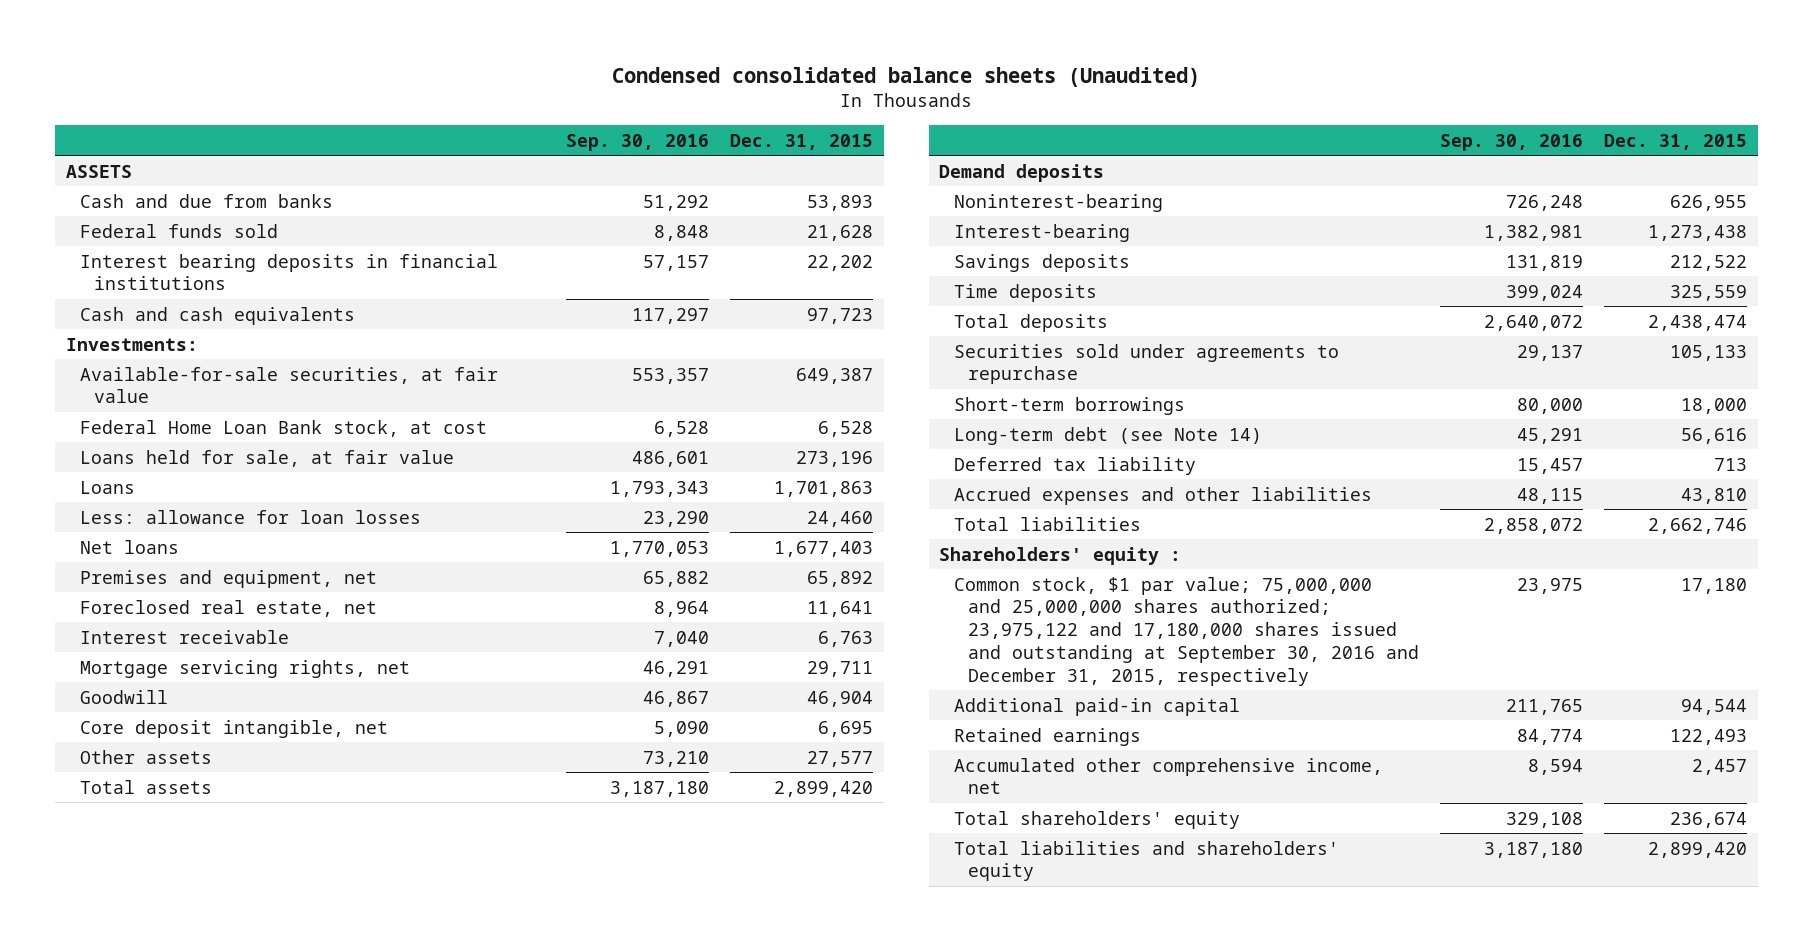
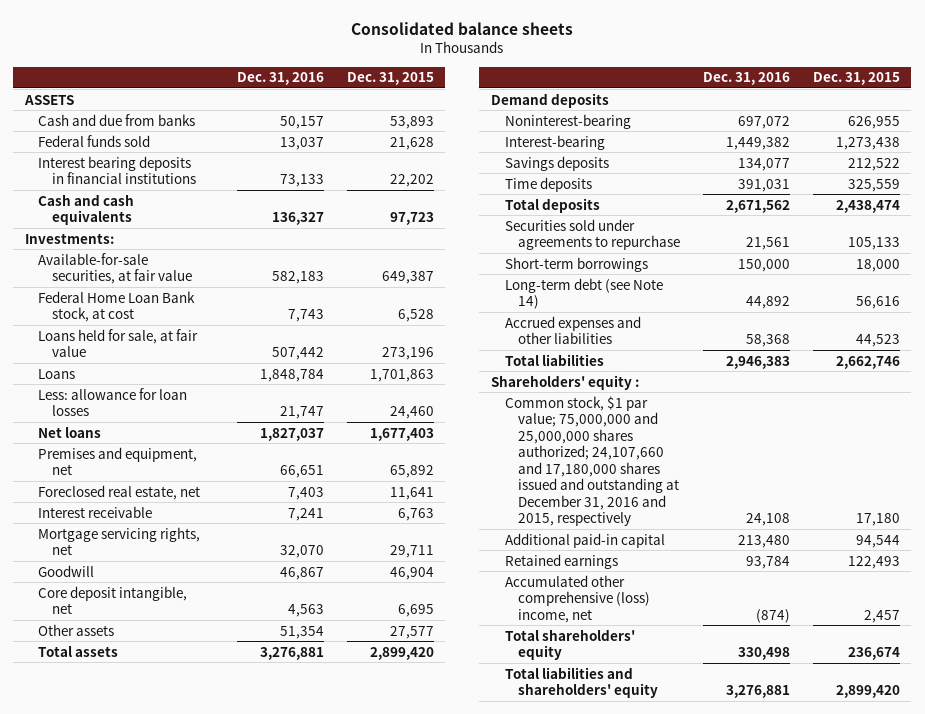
[612,67,1201,88] Condensed consolidated balance sheets (Unaudited) -> [351,21,574,35] Consolidated balance sheets
[566,133,710,151] Sep. 30, 2016 -> none
none -> [236,72,324,86] Dec. 31, 2016
[953,456,1196,475] Deferred tax liability -> none
[1681,487,1748,504] 43,810 -> [856,334,901,348] 44,523
[953,576,1419,686] Common stock, $1 par value; 75,000,000 and 25,000,000 shares authorized; 23,975,122 and 17,180,000 shares issued and outstanding at September 30, 2016 and December 31, 2015, respectively -> [504,395,680,527] Common stock, $1 par value; 75,000,000 and 25,000,000 shares authorized; 24,107,660 and 17,180,000 shares issued and outstanding at December 31, 2016 and 2015, respectively
[953,757,1383,795] Accumulated other comprehensive income, net -> [504,574,651,623] Accumulated other comprehensive (loss) income, net

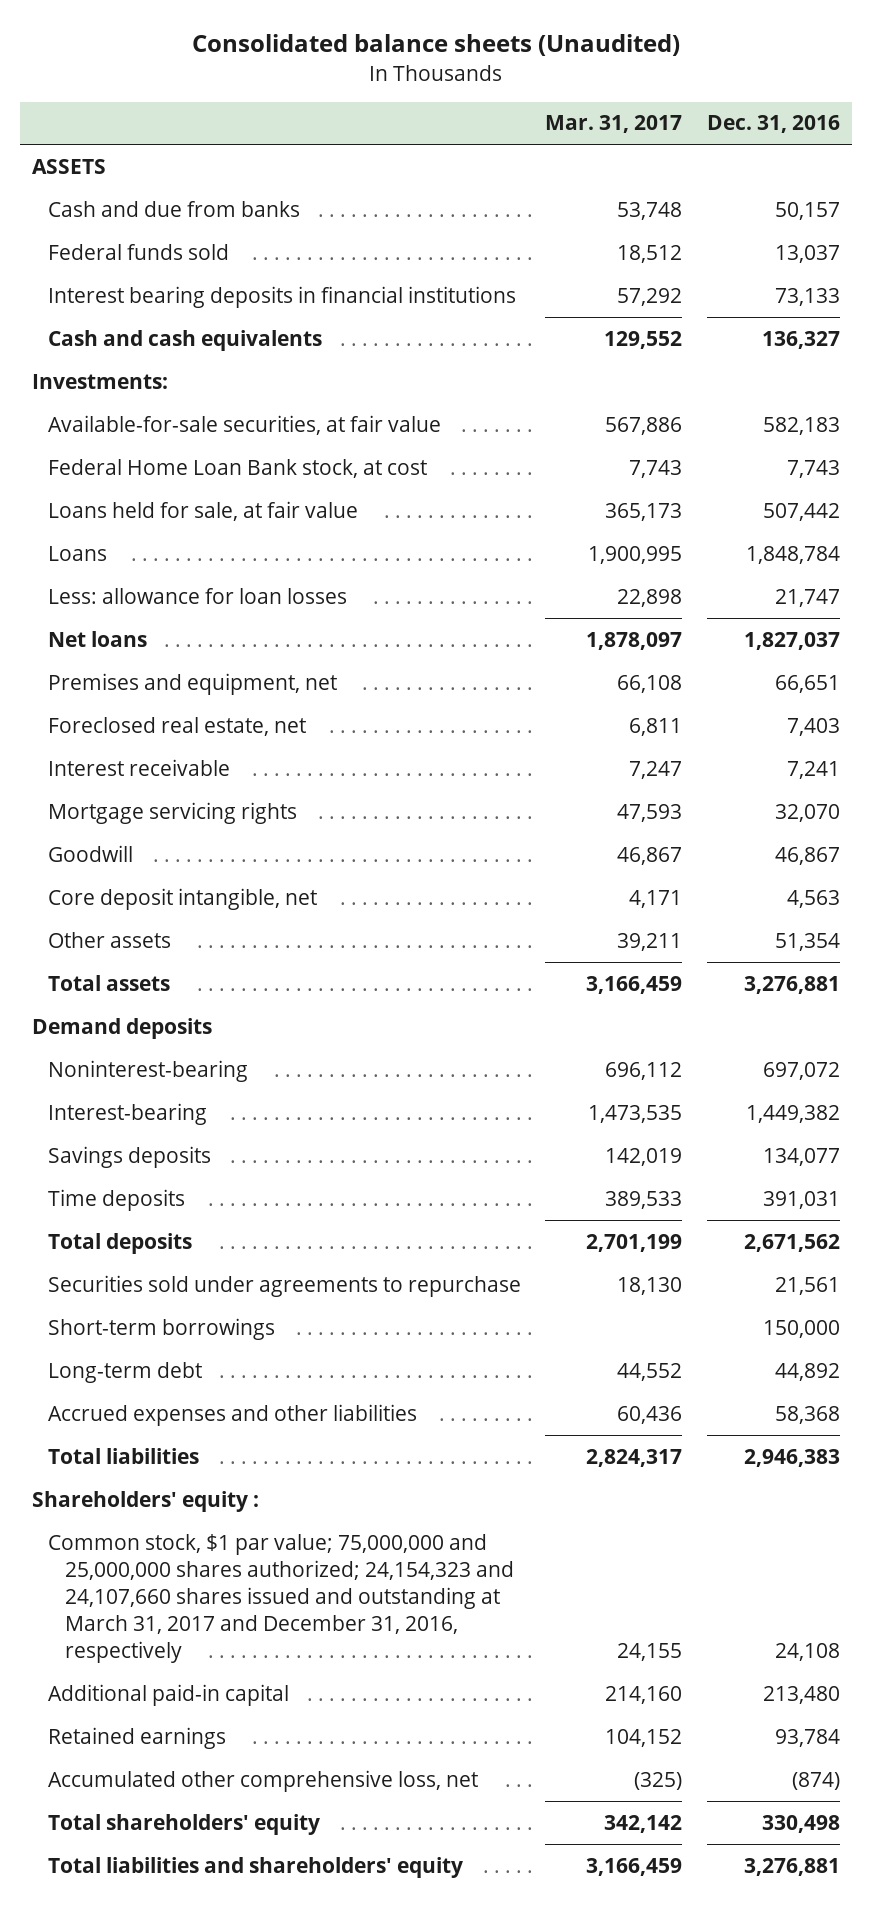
[351,21,574,35] Consolidated balance sheets -> [191,34,680,57] Consolidated balance sheets (Unaudited)
[346,72,434,86] Dec. 31, 2015 -> none
none -> [545,115,683,134] Mar. 31, 2017
[38,526,201,556] Mortgage servicing rights, net -> [48,801,298,824] Mortgage servicing rights
[504,277,663,310] Long-term debt (see Note 14) -> [48,1361,203,1383] Long-term debt
[504,395,680,527] Common stock, $1 par value; 75,000,000 and 25,000,000 shares authorized; 24,107,660 and 17,180,000 shares issued and outstanding at December 31, 2016 and 2015, respectively -> [48,1533,514,1663] Common stock, $1 par value; 75,000,000 and 25,000,000 shares authorized; 24,154,323 and 24,107,660 shares issued and outstanding at March 31, 2017 and December 31, 2016, respectively
[504,574,651,623] Accumulated other comprehensive (loss) income, net -> [48,1769,479,1792] Accumulated other comprehensive loss, net

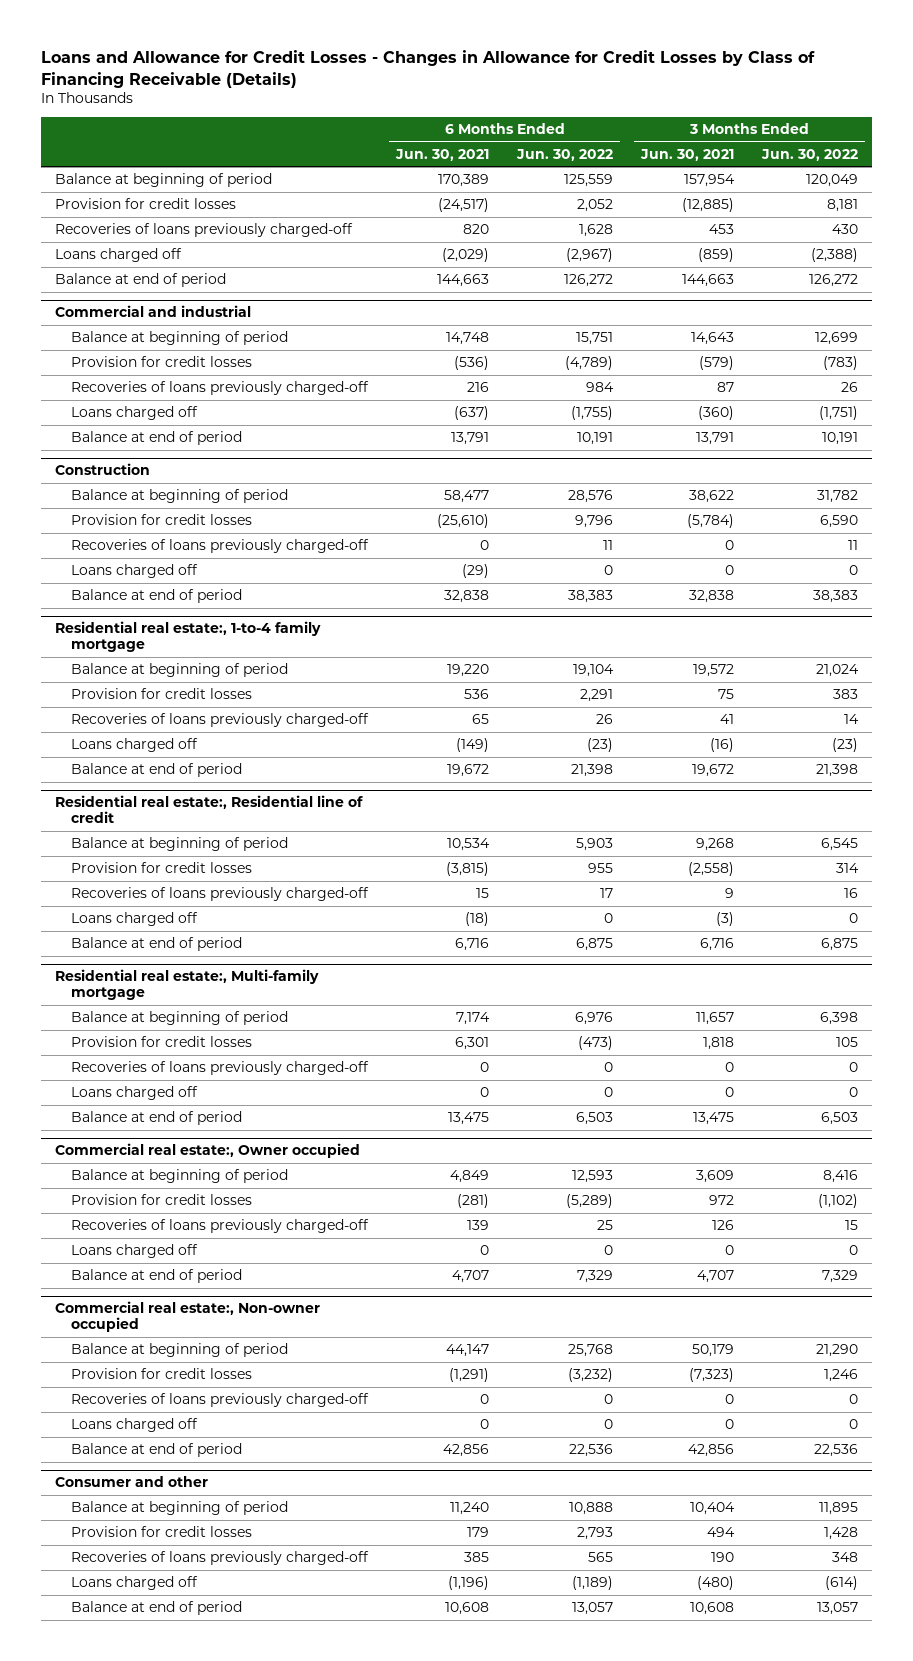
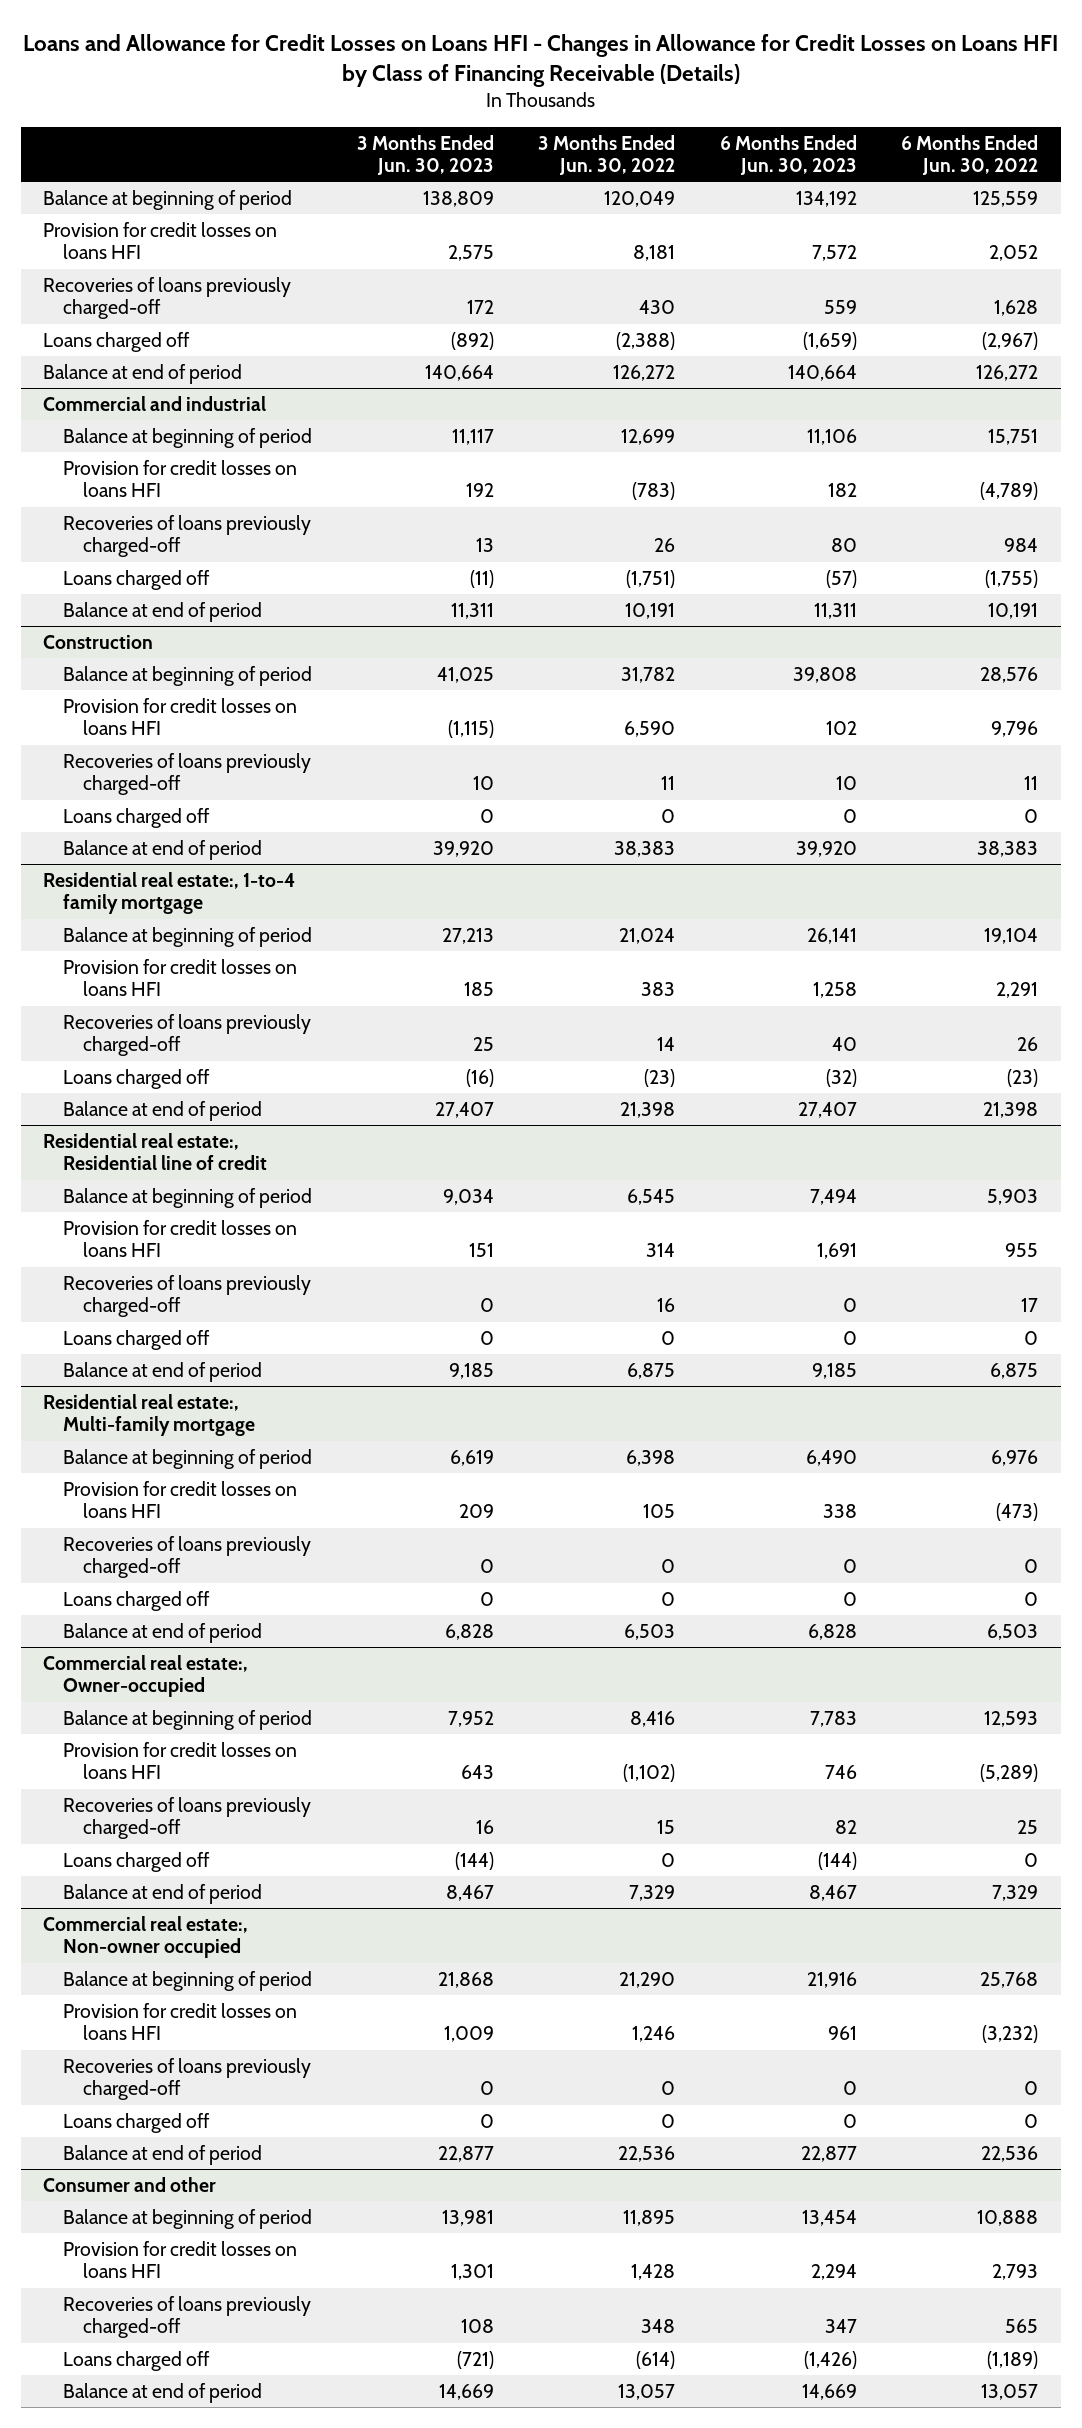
[41,49,816,88] Loans and Allowance for Credit Losses - Changes in Allowance for Credit Losses by Class of Financing Receivable (Details) -> [22,34,1058,88] Loans and Allowance for Credit Losses on Loans HFI - Changes in Allowance for Credit Losses on Loans HFI by Class of Financing Receivable (Details)
[395,149,490,162] Jun. 30, 2021 -> none
[640,149,735,162] Jun. 30, 2021 -> none
none -> [356,134,494,175] 3 Months Ended Jun. 30, 2023
none -> [719,134,857,175] 6 Months Ended Jun. 30, 2023
[55,198,237,210] Provision for credit losses -> [43,221,278,260] Provision for credit losses on loans HFI
[71,356,253,368] Provision for credit losses -> [63,459,298,498] Provision for credit losses on loans HFI
[71,514,253,526] Provision for credit losses -> [63,697,298,736] Provision for credit losses on loans HFI
[71,688,253,700] Provision for credit losses -> [63,958,298,997] Provision for credit losses on loans HFI
[71,862,253,874] Provision for credit losses -> [63,1219,298,1258] Provision for credit losses on loans HFI
[71,1036,253,1048] Provision for credit losses -> [63,1480,298,1519] Provision for credit losses on loans HFI
[55,1143,361,1159] Commercial real estate:, Owner occupied -> [43,1654,249,1698] Commercial real estate:, Owner-occupied
[71,1194,253,1206] Provision for credit losses -> [63,1741,298,1780] Provision for credit losses on loans HFI
[71,1368,253,1380] Provision for credit losses -> [63,2002,298,2041] Provision for credit losses on loans HFI
[71,1526,253,1538] Provision for credit losses -> [63,2240,298,2279] Provision for credit losses on loans HFI

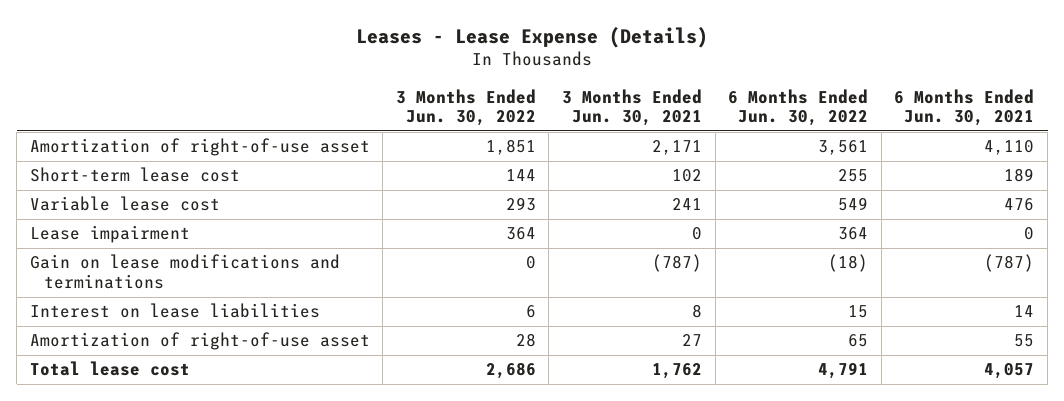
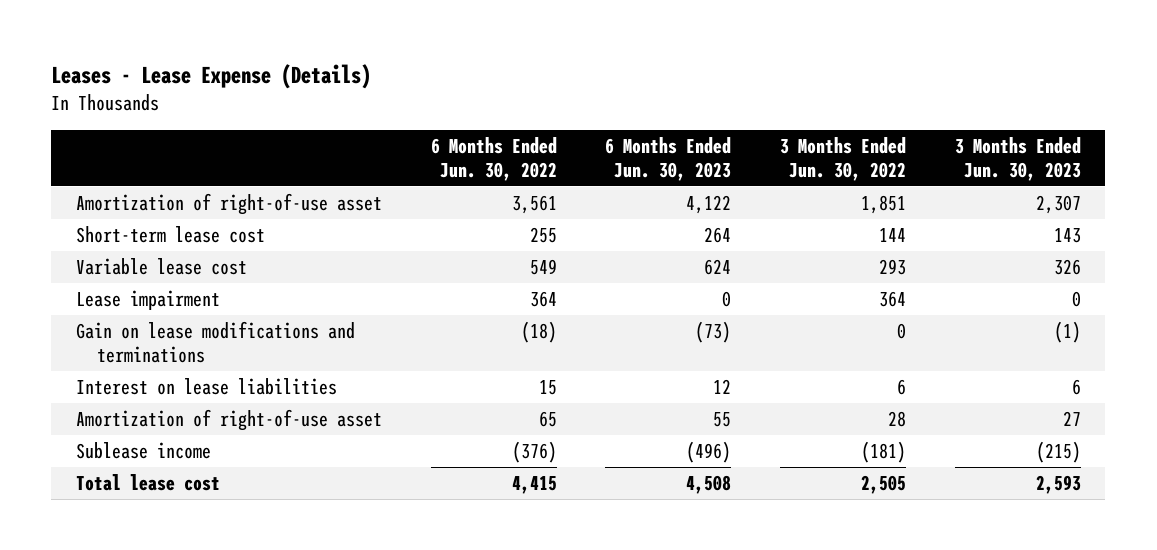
[562,88,703,127] 3 Months Ended Jun. 30, 2021 -> none
[894,88,1035,127] 6 Months Ended Jun. 30, 2021 -> none
none -> [605,136,732,182] 6 Months Ended Jun. 30, 2023
none -> [954,136,1081,182] 3 Months Ended Jun. 30, 2023
none -> [75,441,211,459] Sublease income
[485,362,536,380] 2,686 -> [861,474,907,494] 2,505
[818,362,869,380] 4,791 -> [511,475,557,494] 4,415

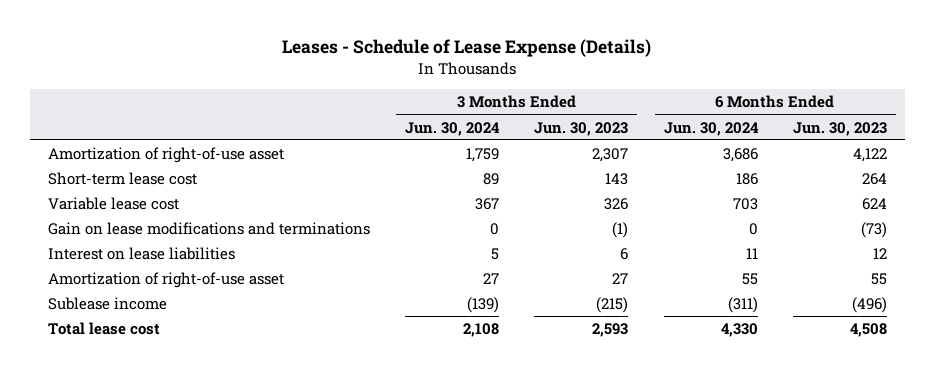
[51,63,372,89] Leases - Lease Expense (Details) -> [282,39,652,58] Leases - Schedule of Lease Expense (Details)
[430,136,557,182] 6 Months Ended Jun. 30, 2022 -> none
[780,136,907,182] 3 Months Ended Jun. 30, 2022 -> none
none -> [404,121,500,136] Jun. 30, 2024
none -> [663,121,759,136] Jun. 30, 2024
[75,289,220,310] Lease impairment -> none

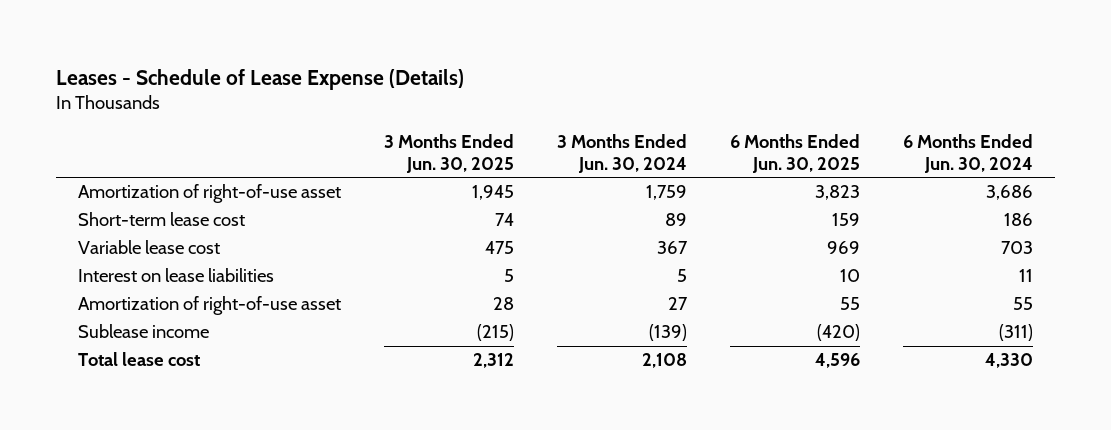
[534,121,629,136] Jun. 30, 2023 -> none
[793,121,888,136] Jun. 30, 2023 -> none
none -> [383,134,514,173] 3 Months Ended Jun. 30, 2025
none -> [729,134,860,173] 6 Months Ended Jun. 30, 2025
[47,222,370,236] Gain on lease modifications and terminations -> none

